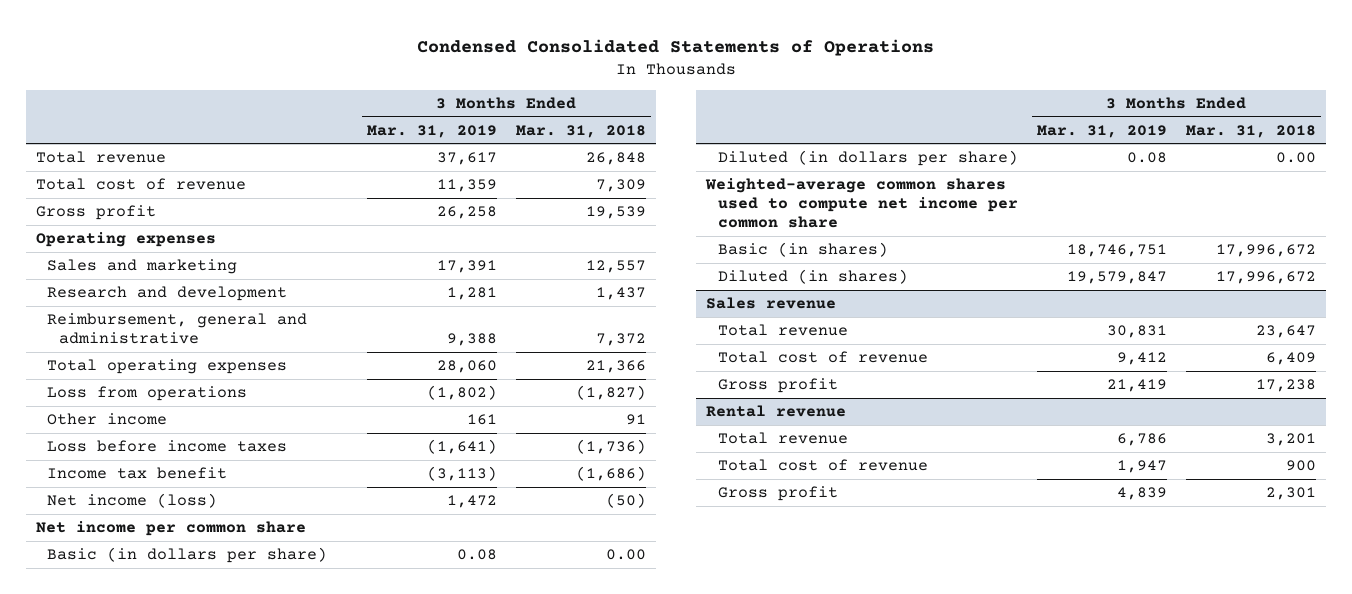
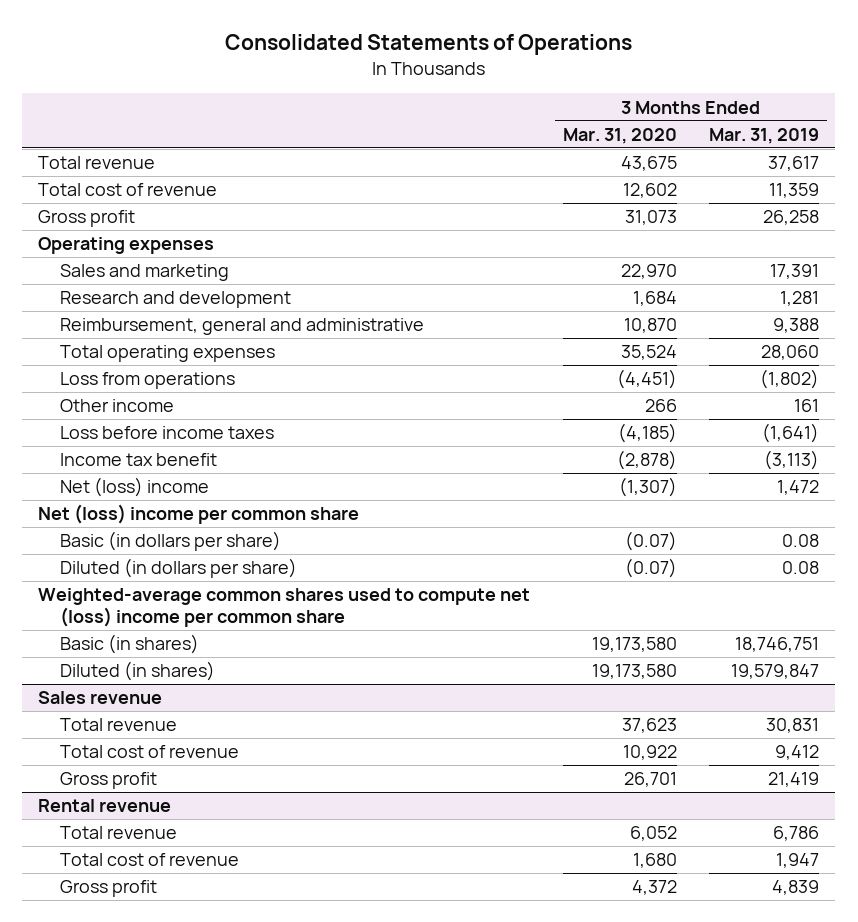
[417,38,935,56] Condensed Consolidated Statements of Operations -> [224,34,632,56] Consolidated Statements of Operations
[516,124,647,138] Mar. 31, 2018 -> none
none -> [562,127,677,144] Mar. 31, 2020
[47,493,218,509] Net income (loss) -> [59,477,209,498] Net (loss) income
[35,521,306,537] Net income per common share -> [38,504,360,525] Net (loss) income per common share
[705,178,1018,228] Weighted-average common shares used to compute net income per common share -> [38,588,531,627] Weighted-average common shares used to compute net (loss) income per common share

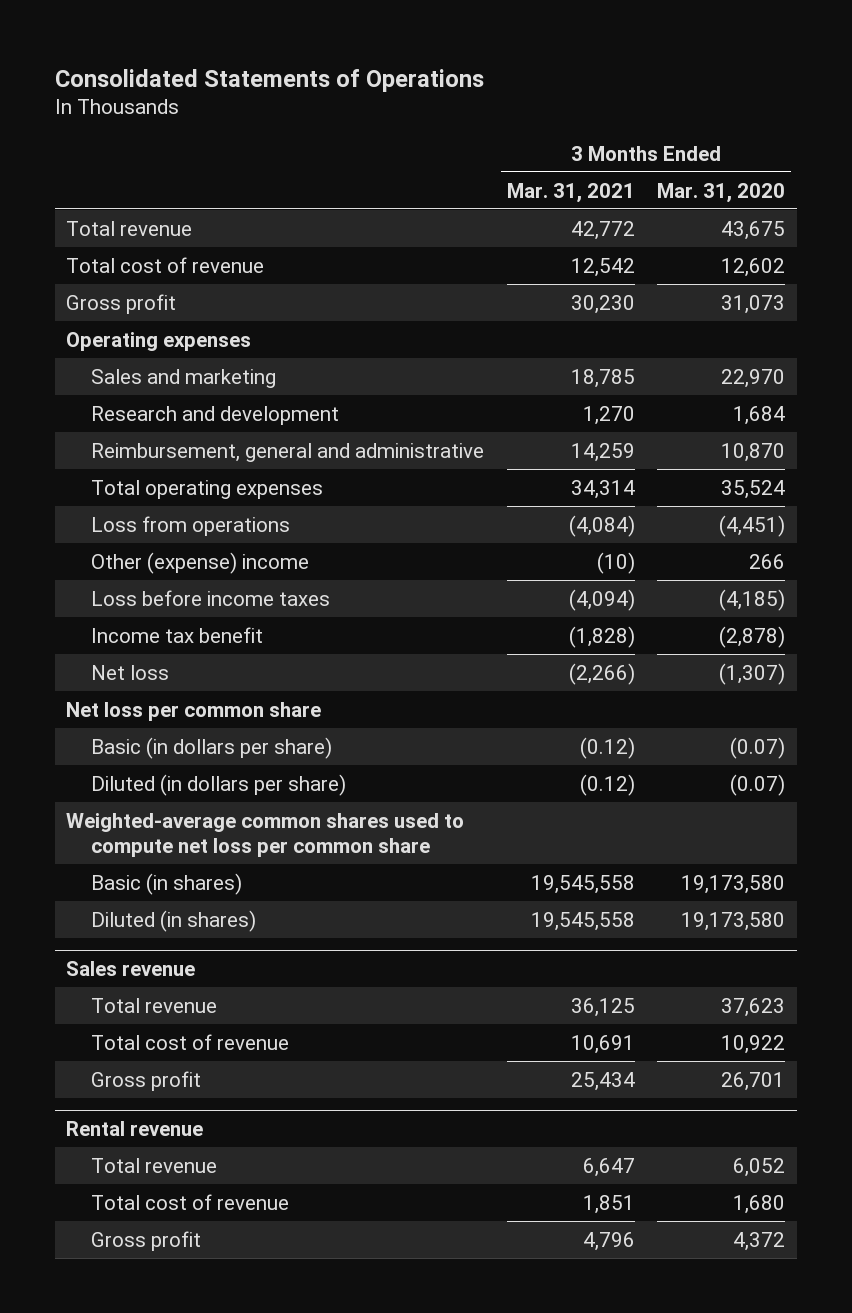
[709,127,820,144] Mar. 31, 2019 -> none
none -> [506,182,635,203] Mar. 31, 2021
[59,399,174,413] Other income -> [90,551,309,574] Other (expense) income
[59,477,209,498] Net (loss) income -> [90,664,169,680] Net loss
[38,504,360,525] Net (loss) income per common share -> [66,701,322,721] Net loss per common share
[38,588,531,627] Weighted-average common shares used to compute net (loss) income per common share -> [66,812,465,857] Weighted-average common shares used to compute net loss per common share

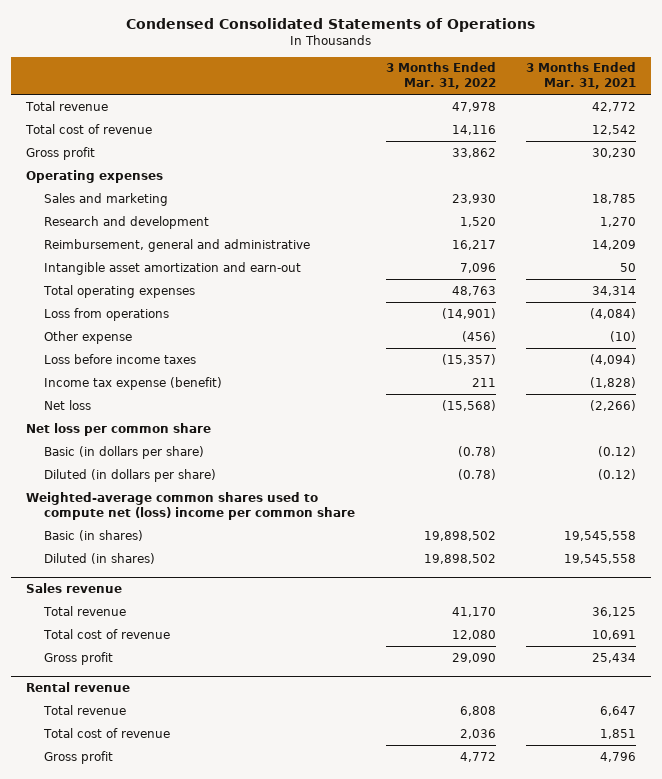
[54,68,484,92] Consolidated Statements of Operations -> [126,18,536,33] Condensed Consolidated Statements of Operations
[657,182,786,203] Mar. 31, 2020 -> none
none -> [385,62,496,90] 3 Months Ended Mar. 31, 2022
[570,442,635,462] 14,259 -> [592,239,637,250] 14,209
none -> [43,261,301,275] Intangible asset amortization and earn-out
[90,551,309,574] Other (expense) income -> [43,330,132,344] Other expense
[90,626,263,643] Income tax benefit -> [43,376,222,390] Income tax expense (benefit)
[66,812,465,857] Weighted-average common shares used to compute net loss per common share -> [26,491,355,520] Weighted-average common shares used to compute net (loss) income per common share

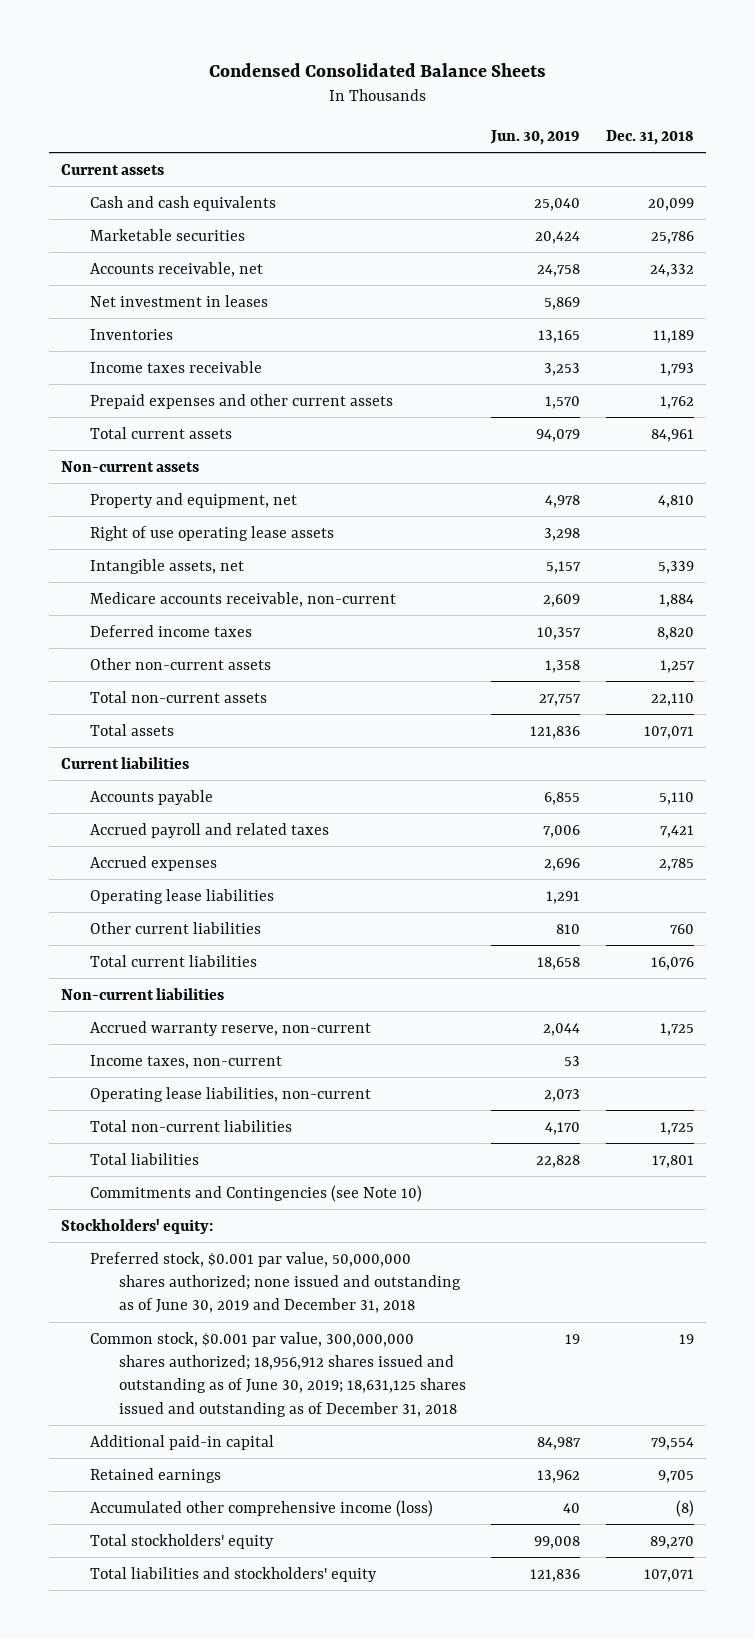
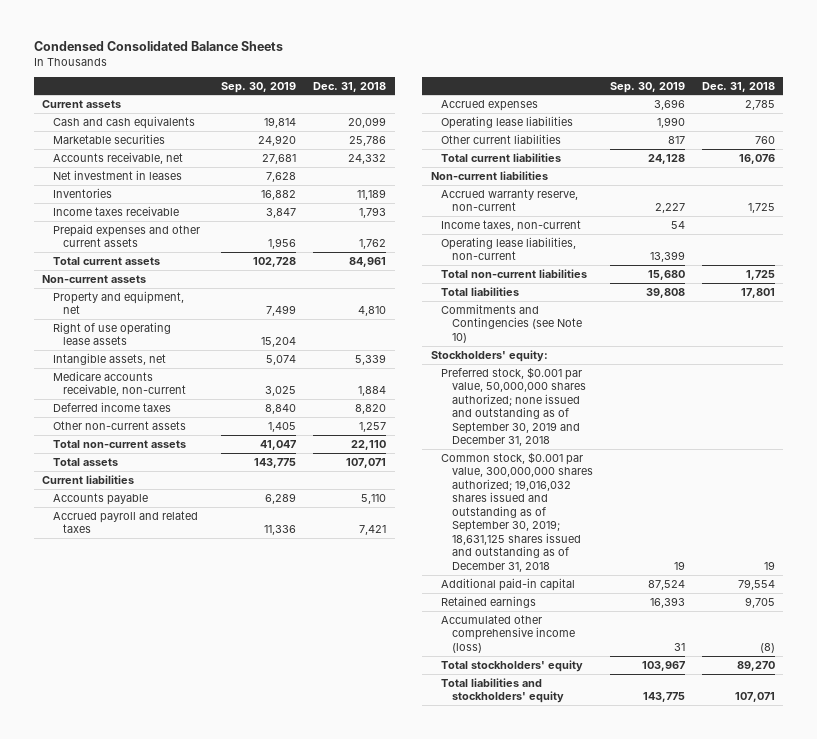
[490,129,581,145] Jun. 30, 2019 -> none
none -> [221,81,297,93] Sep. 30, 2019
[89,1251,461,1314] Preferred stock, $0.001 par value, 50,000,000 shares authorized; none issued and outstanding as of June 30, 2019 and December 31, 2018 -> [441,366,586,447] Preferred stock, $0.001 par value, 50,000,000 shares authorized; none issued and outstanding as of September 30, 2019 and December 31, 2018
[89,1331,466,1417] Common stock, $0.001 par value, 300,000,000 shares authorized; 18,956,912 shares issued and outstanding as of June 30, 2019; 18,631,125 shares issued and outstanding as of December 31, 2018 -> [441,451,593,572] Common stock, $0.001 par value, 300,000,000 shares authorized; 19,016,032 shares issued and outstanding as of September 30, 2019; 18,631,125 shares issued and outstanding as of December 31, 2018

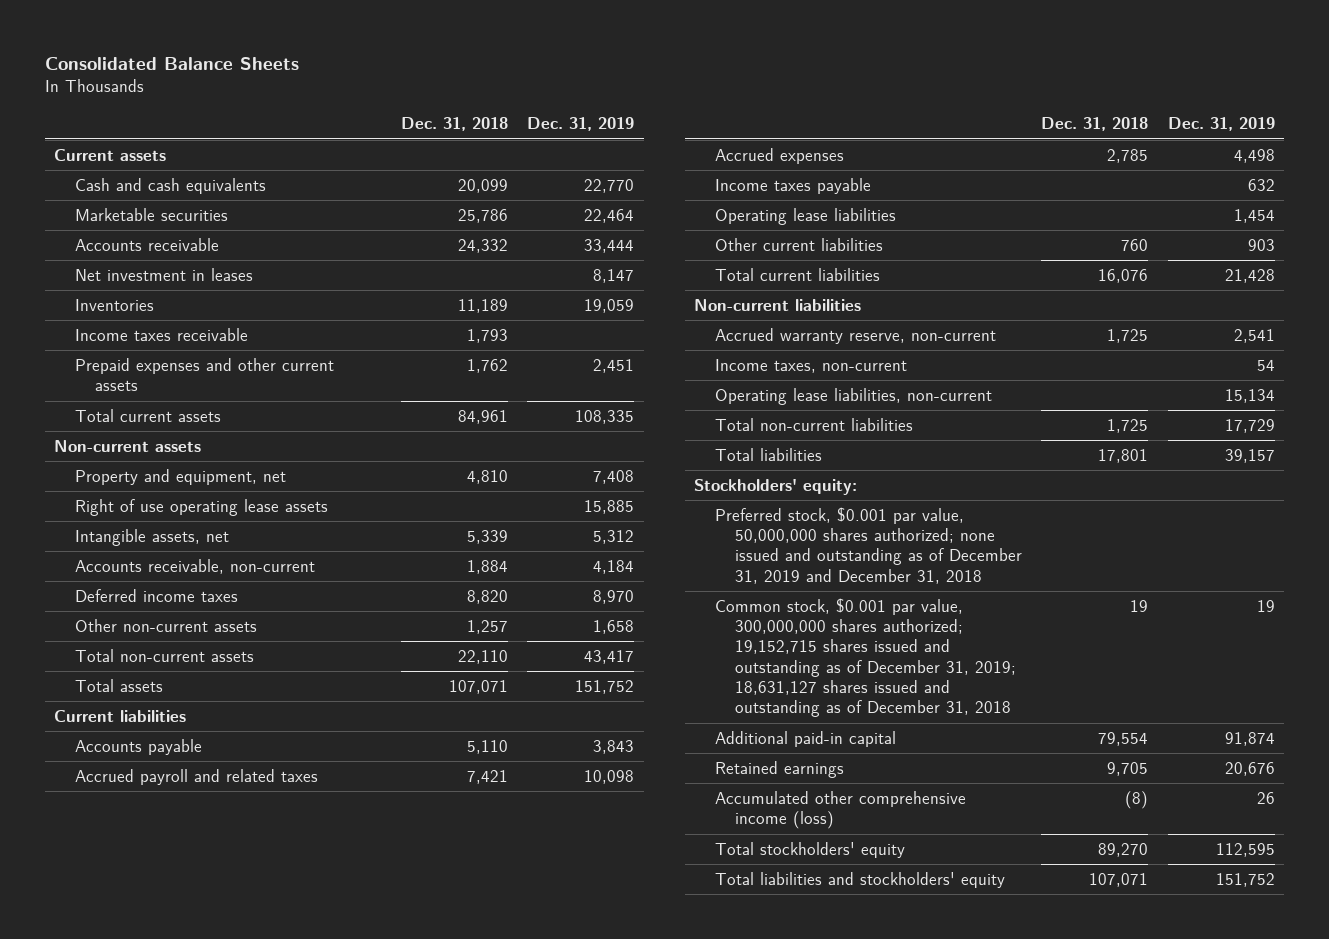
[33,40,283,51] Condensed Consolidated Balance Sheets -> [44,56,299,70] Consolidated Balance Sheets
[221,81,297,93] Sep. 30, 2019 -> none
none -> [527,117,635,132] Dec. 31, 2019
[52,151,183,164] Accounts receivable, net -> [74,237,219,251] Accounts receivable
[52,370,187,397] Medicare accounts receivable, non-current -> [74,558,315,574] Accounts receivable, non-current
none -> [714,177,871,194] Income taxes payable
[441,303,582,343] Commitments and Contingencies (see Note 10) -> none
[441,366,586,447] Preferred stock, $0.001 par value, 50,000,000 shares authorized; none issued and outstanding as of September 30, 2019 and December 31, 2018 -> [714,506,1023,584] Preferred stock, $0.001 par value, 50,000,000 shares authorized; none issued and outstanding as of December 31, 2019 and December 31, 2018
[441,451,593,572] Common stock, $0.001 par value, 300,000,000 shares authorized; 19,016,032 shares issued and outstanding as of September 30, 2019; 18,631,125 shares issued and outstanding as of December 31, 2018 -> [714,597,1017,718] Common stock, $0.001 par value, 300,000,000 shares authorized; 19,152,715 shares issued and outstanding as of December 31, 2019; 18,631,127 shares issued and outstanding as of December 31, 2018

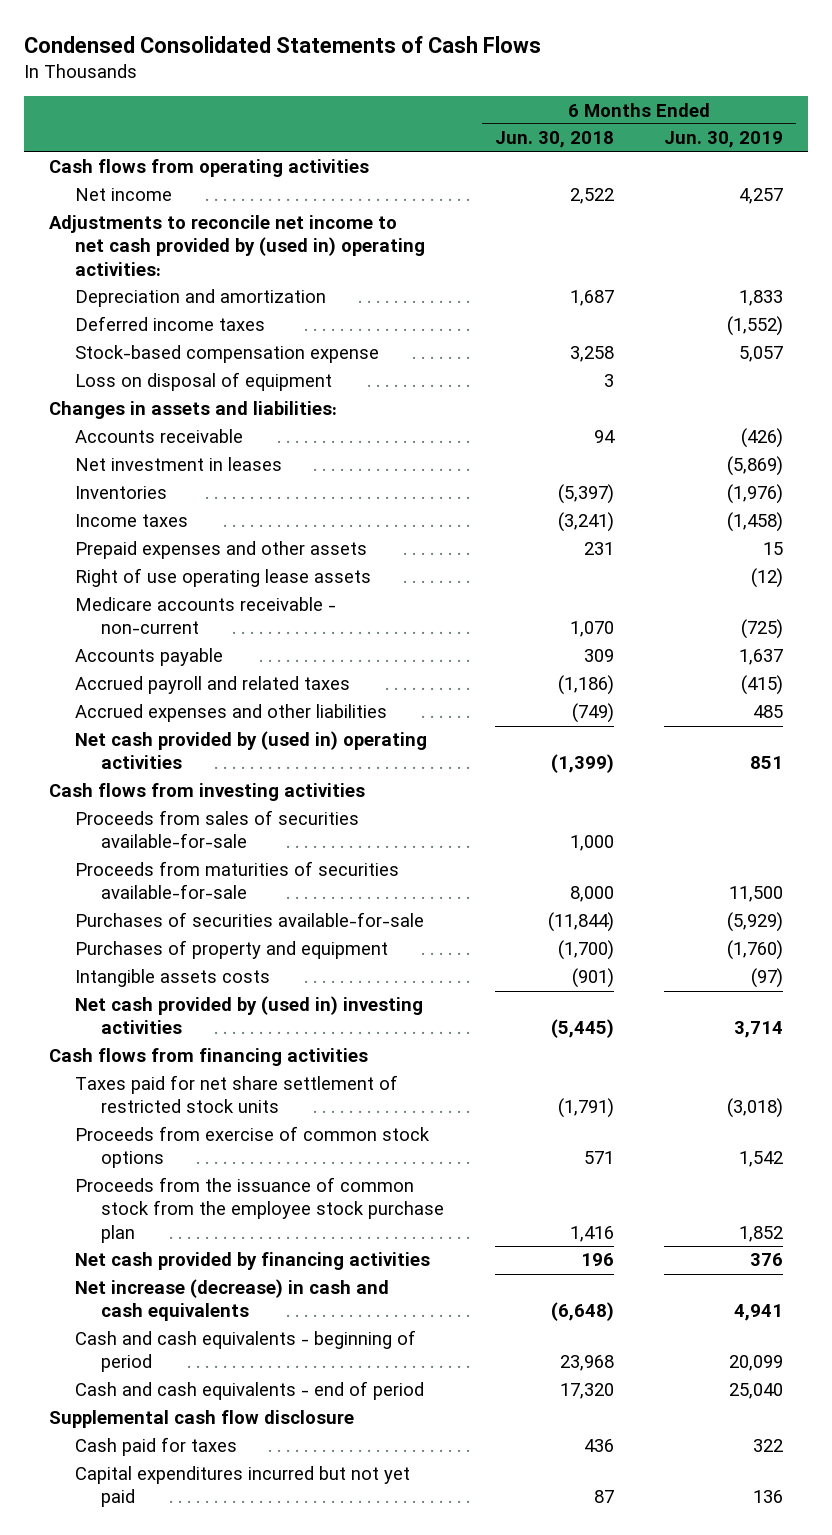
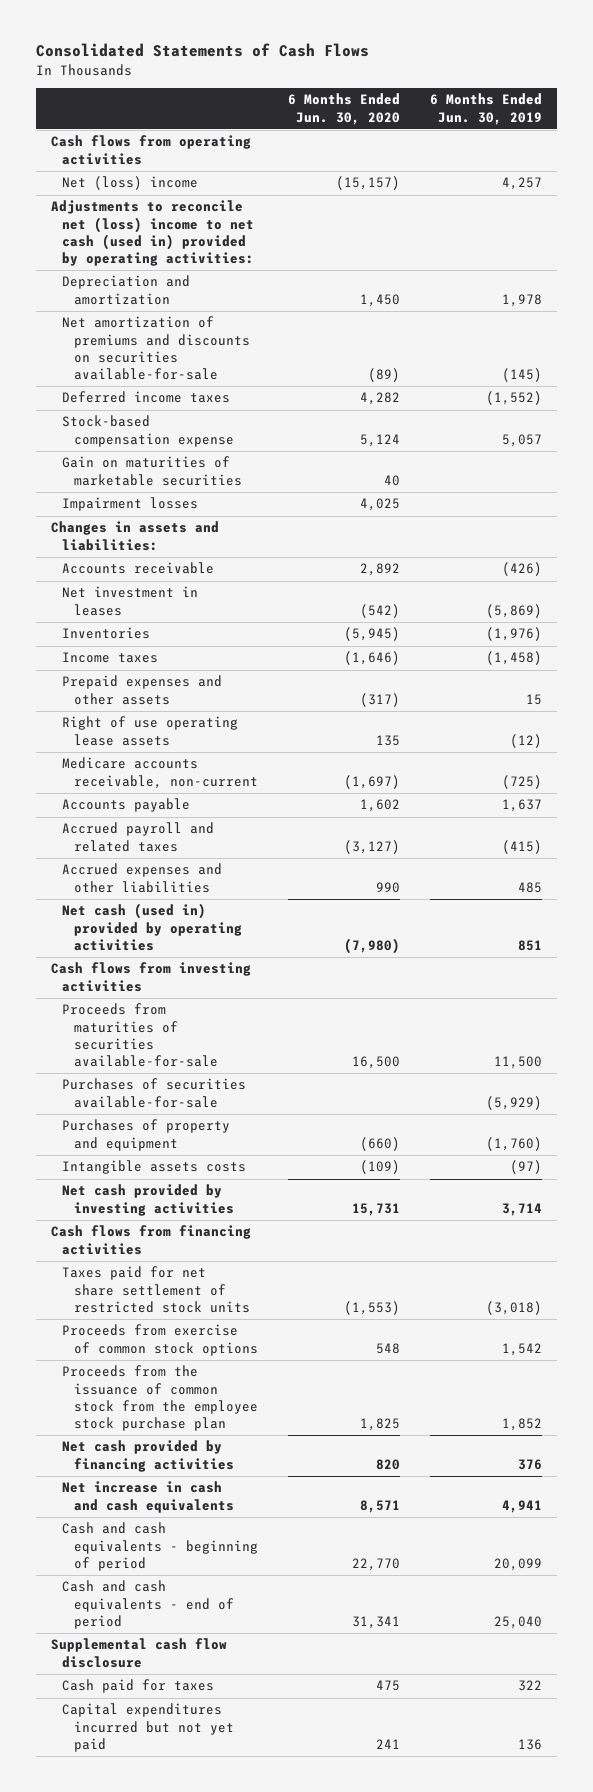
[23,35,541,53] Condensed Consolidated Statements of Cash Flows -> [35,43,369,58] Consolidated Statements of Cash Flows
[494,131,614,149] Jun. 30, 2018 -> none
none -> [287,93,400,125] 6 Months Ended Jun. 30, 2020
[75,188,173,202] Net income -> [62,176,199,191] Net (loss) income
[49,215,426,276] Adjustments to reconcile net income to net cash provided by (used in) operating activities: -> [50,200,255,267] Adjustments to reconcile net (loss) income to net cash (used in) provided by operating activities:
[739,290,784,307] 1,833 -> [502,293,543,307] 1,978
none -> [62,316,250,381] Net amortization of premiums and discounts on securities available-for-sale
[75,372,333,392] Loss on disposal of equipment -> none
none -> [62,456,242,486] Gain on maturities of marketable securities
none -> [62,497,199,512] Impairment losses
[75,597,337,635] Medicare accounts receivable - non-current -> [62,757,258,789] Medicare accounts receivable, non-current
[75,731,428,770] Net cash provided by (used in) operating activities -> [62,903,242,951] Net cash (used in) provided by operating activities
[75,810,360,849] Proceeds from sales of securities available-for-sale -> none
[75,996,424,1035] Net cash provided by (used in) investing activities -> [62,1184,234,1216] Net cash provided by investing activities
[75,1279,390,1322] Net increase (decrease) in cash and cash equivalents -> [62,1481,234,1513] Net increase in cash and cash equivalents

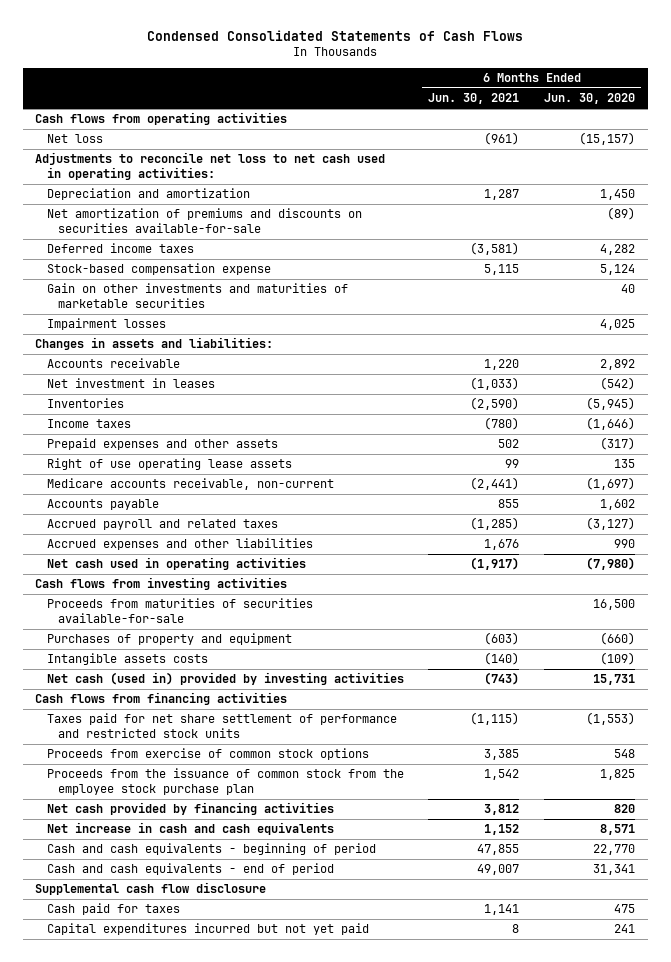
[35,43,369,58] Consolidated Statements of Cash Flows -> [147,29,524,41] Condensed Consolidated Statements of Cash Flows
[430,93,543,125] 6 Months Ended Jun. 30, 2019 -> none
none -> [428,93,520,105] Jun. 30, 2021
[62,176,199,191] Net (loss) income -> [46,134,103,144] Net loss
[50,200,255,267] Adjustments to reconcile net (loss) income to net cash (used in) provided by operating activities: -> [35,152,386,180] Adjustments to reconcile net loss to net cash used in operating activities:
[62,456,242,486] Gain on maturities of marketable securities -> [46,283,348,308] Gain on other investments and maturities of marketable securities
[62,903,242,951] Net cash (used in) provided by operating activities -> [46,557,306,571] Net cash used in operating activities
[62,1078,247,1108] Purchases of securities available-for-sale -> none
[62,1184,234,1216] Net cash provided by investing activities -> [46,672,404,686] Net cash (used in) provided by investing activities
[62,1266,250,1313] Taxes paid for net share settlement of restricted stock units -> [46,713,397,738] Taxes paid for net share settlement of performance and restricted stock units

